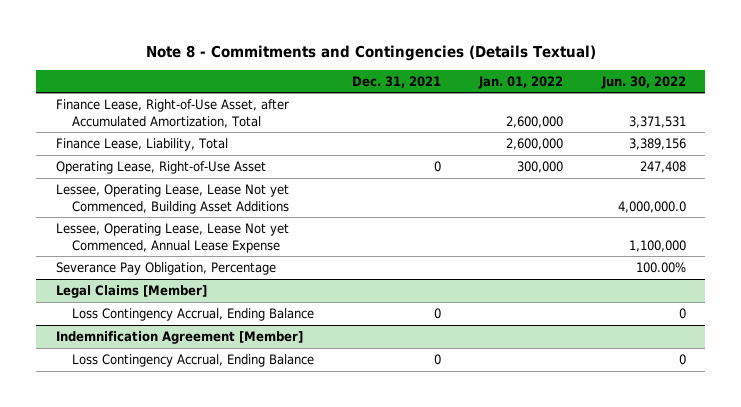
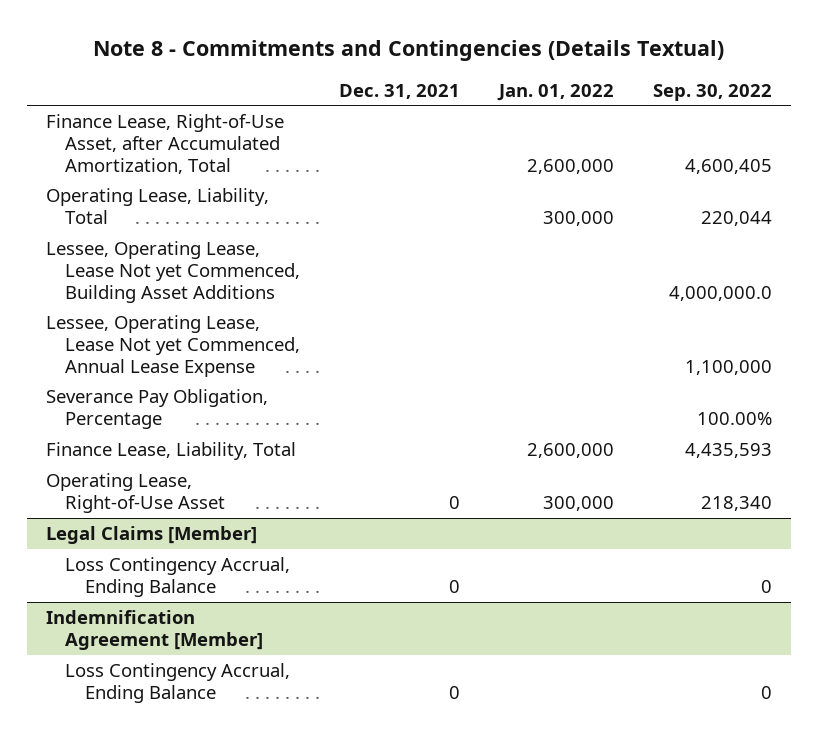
[600,75,686,89] Jun. 30, 2022 -> none
none -> [652,83,772,101] Sep. 30, 2022
none -> [46,188,270,224] Operating Lease, Liability, Total
[55,138,228,152] Finance Lease, Liability, Total -> [46,442,297,461] Finance Lease, Liability, Total
[55,161,266,175] Operating Lease, Right-of-Use Asset -> [46,473,226,513] Operating Lease, Right-of-Use Asset

